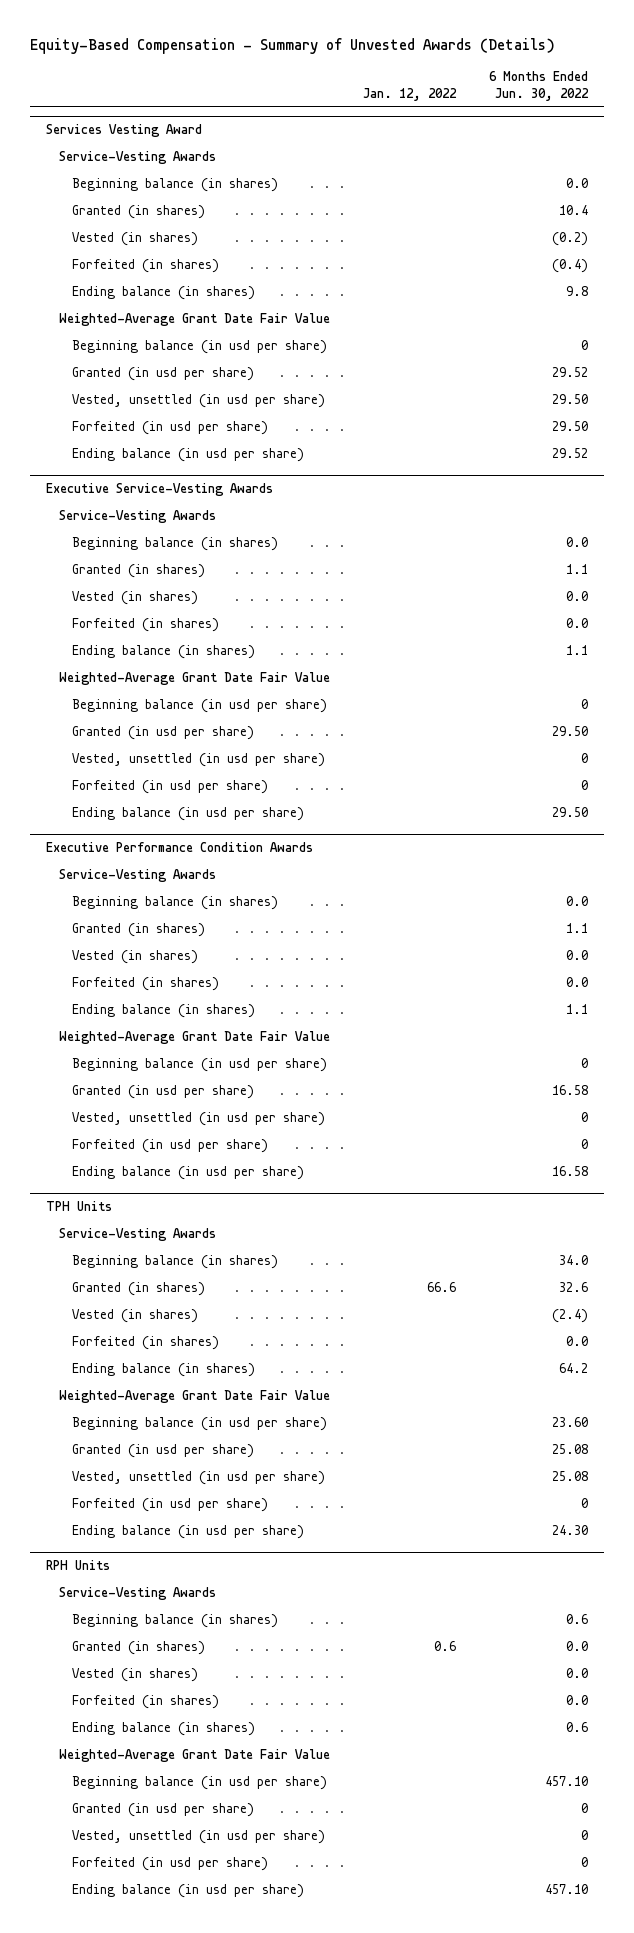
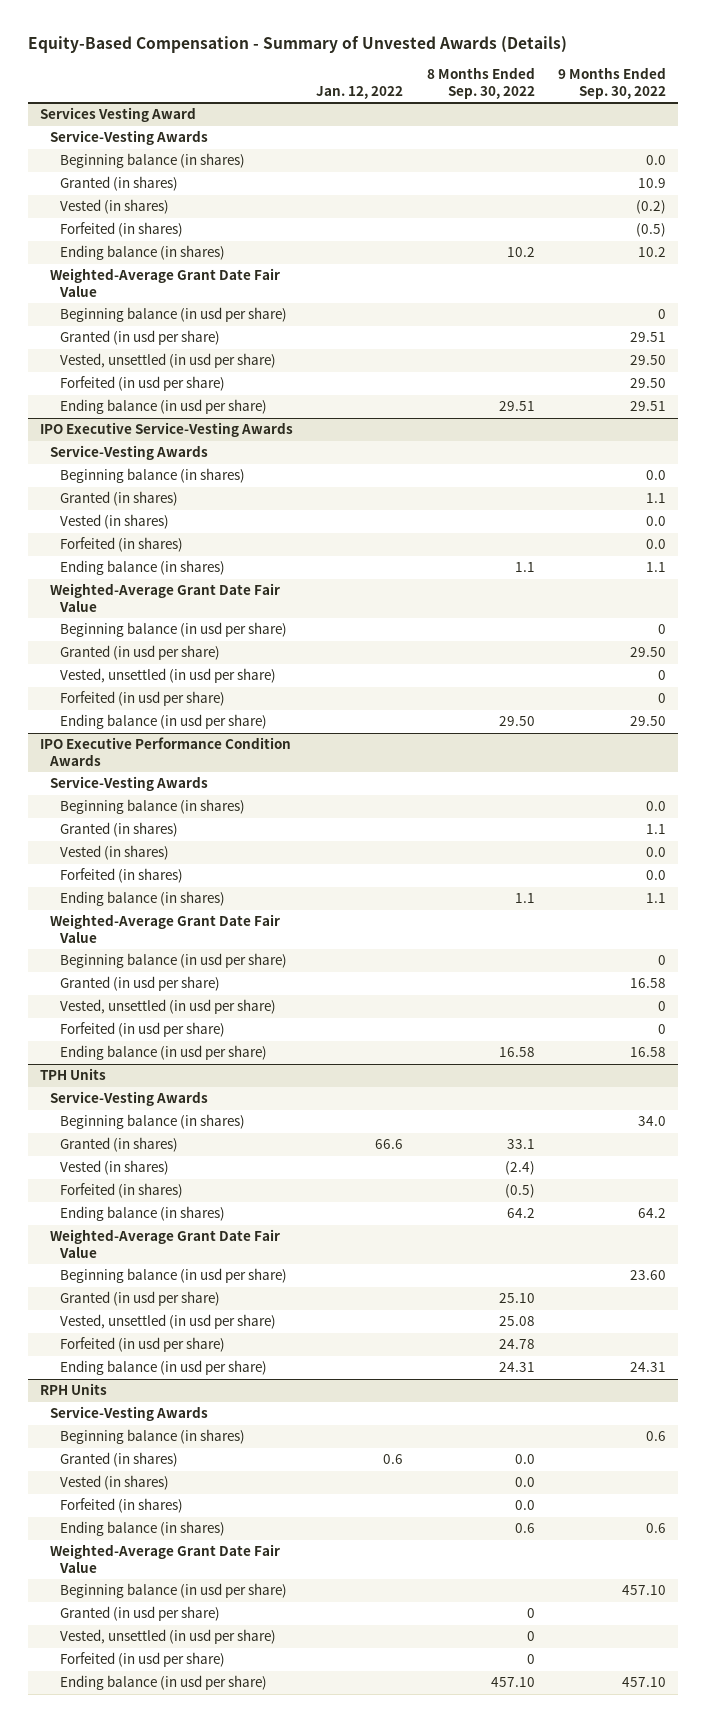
[488,71,589,101] 6 Months Ended Jun. 30, 2022 -> none
none -> [426,67,535,99] 8 Months Ended Sep. 30, 2022
none -> [558,67,667,99] 9 Months Ended Sep. 30, 2022
[46,483,274,497] Executive Service-Vesting Awards -> [39,422,293,438] IPO Executive Service-Vesting Awards
[46,842,314,853] Executive Performance Condition Awards -> [39,737,291,766] IPO Executive Performance Condition Awards

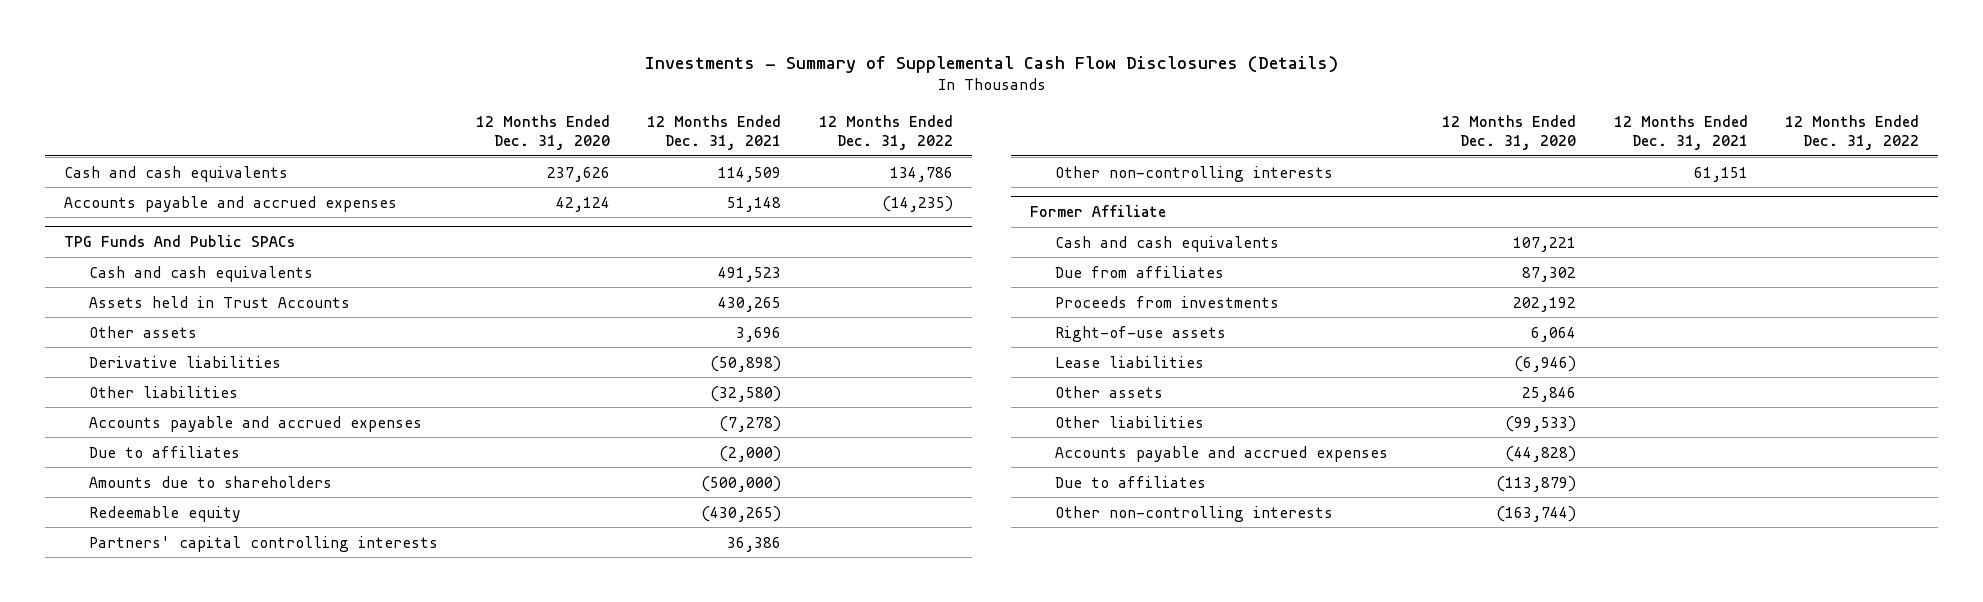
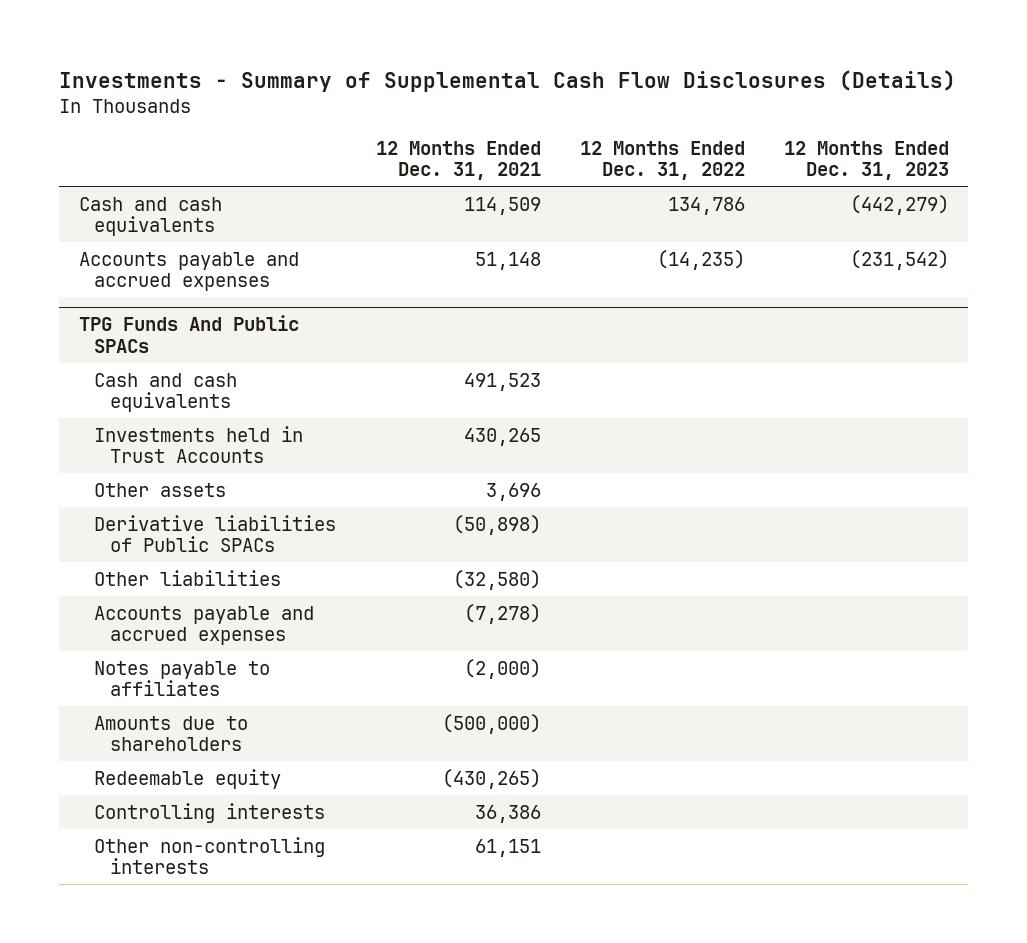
[475,114,610,150] 12 Months Ended Dec. 31, 2020 -> none
none -> [783,140,949,181] 12 Months Ended Dec. 31, 2023
[88,295,350,308] Assets held in Trust Accounts -> [94,425,304,464] Investments held in Trust Accounts
[88,355,281,368] Derivative liabilities -> [94,514,337,553] Derivative liabilities of Public SPACs
[88,445,240,458] Due to affiliates -> [94,660,271,697] Notes payable to affiliates
[88,535,438,552] Partners' capital controlling interests -> [94,802,326,823] Controlling interests
[1030,205,1167,218] Former Affiliate -> none
[1055,235,1280,252] Cash and cash equivalents -> none
[1055,265,1225,278] Due from affiliates -> none
[1055,295,1280,308] Proceeds from investments -> none
[1055,325,1227,342] Right-of-use assets -> none
[1055,355,1205,368] Lease liabilities -> none
[1055,385,1164,398] Other assets -> none
[1055,415,1205,428] Other liabilities -> none
[1055,445,1389,462] Accounts payable and accrued expenses -> none
[1055,475,1207,488] Due to affiliates -> none
[1055,505,1334,522] Other non-controlling interests -> none

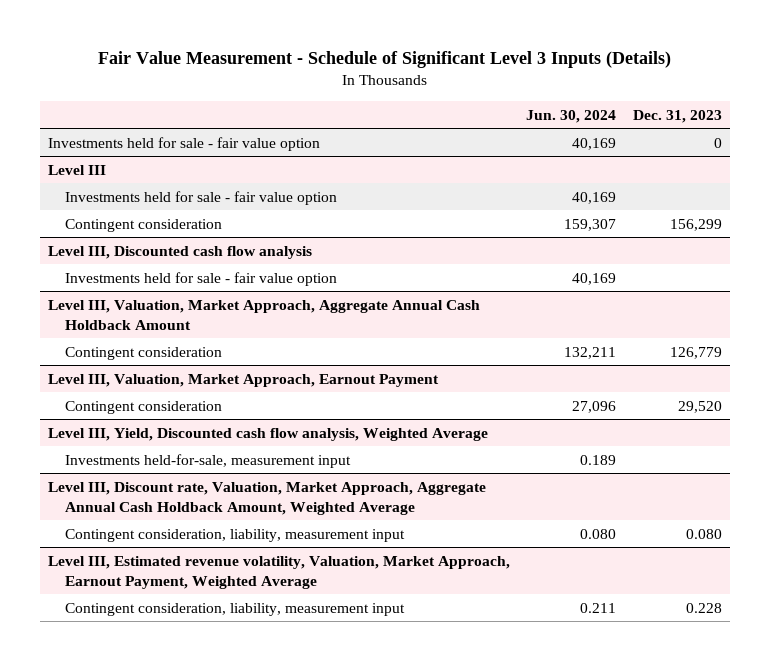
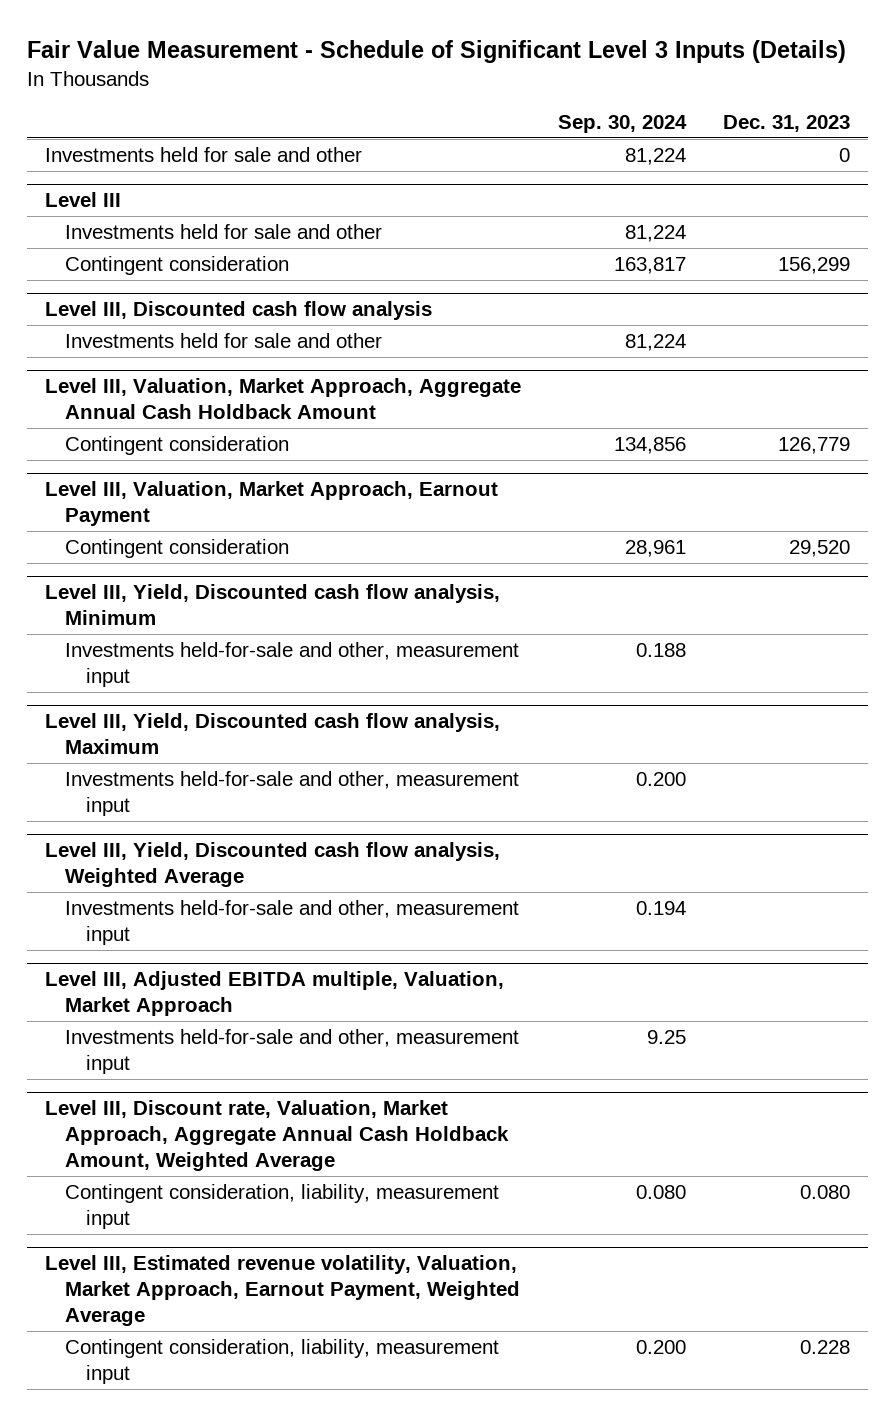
[526,109,617,123] Jun. 30, 2024 -> none
none -> [557,115,687,134] Sep. 30, 2024
[47,136,320,151] Investments held for sale - fair value option -> none
none -> [45,146,363,162] Investments held for sale and other
[64,190,337,205] Investments held for sale - fair value option -> none
none -> [65,223,383,239] Investments held for sale and other
[64,271,337,286] Investments held for sale - fair value option -> none
none -> [65,332,383,348] Investments held for sale and other
none -> [45,583,501,626] Level III, Yield, Discounted cash flow analysis, Minimum
none -> [65,641,520,688] Investments held-for-sale and other, measurement input
none -> [45,712,501,755] Level III, Yield, Discounted cash flow analysis, Maximum
none -> [65,770,520,817] Investments held-for-sale and other, measurement input
[64,453,351,468] Investments held-for-sale, measurement input -> [65,899,520,946] Investments held-for-sale and other, measurement input
none -> [45,970,505,1017] Level III, Adjusted EBITDA multiple, Valuation, Market Approach
none -> [65,1028,520,1075] Investments held-for-sale and other, measurement input

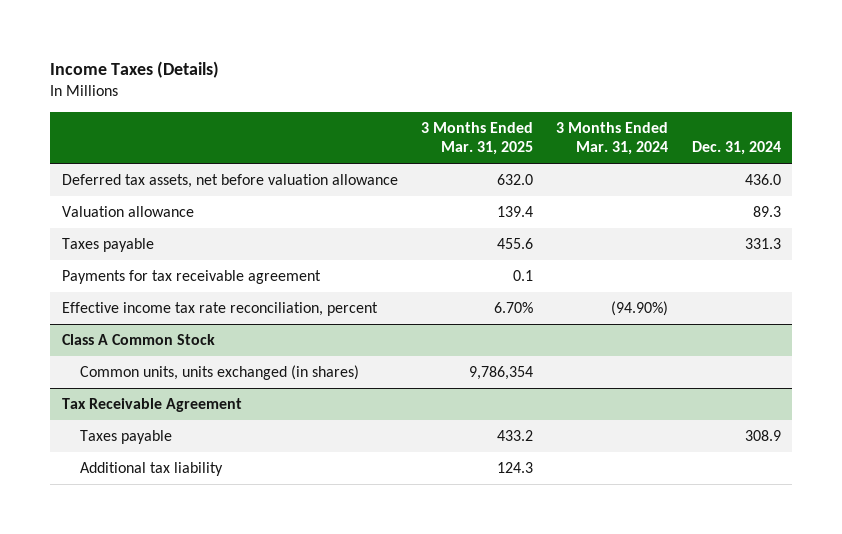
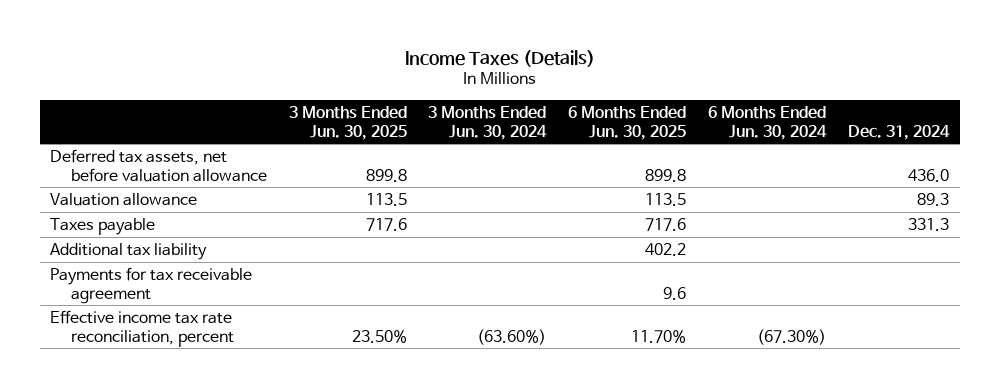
[420,121,533,156] 3 Months Ended Mar. 31, 2025 -> none
[556,121,669,156] 3 Months Ended Mar. 31, 2024 -> none
none -> [288,105,407,140] 3 Months Ended Jun. 30, 2025
none -> [428,105,548,140] 3 Months Ended Jun. 30, 2024
none -> [568,105,687,140] 6 Months Ended Jun. 30, 2025
none -> [707,105,827,140] 6 Months Ended Jun. 30, 2024
none -> [50,242,208,260] Additional tax liability
[61,334,215,346] Class A Common Stock -> none
[79,365,359,381] Common units, units exchanged (in shares) -> none
[61,398,242,413] Tax Receivable Agreement -> none
[79,430,172,445] Taxes payable -> none
[79,462,223,477] Additional tax liability -> none

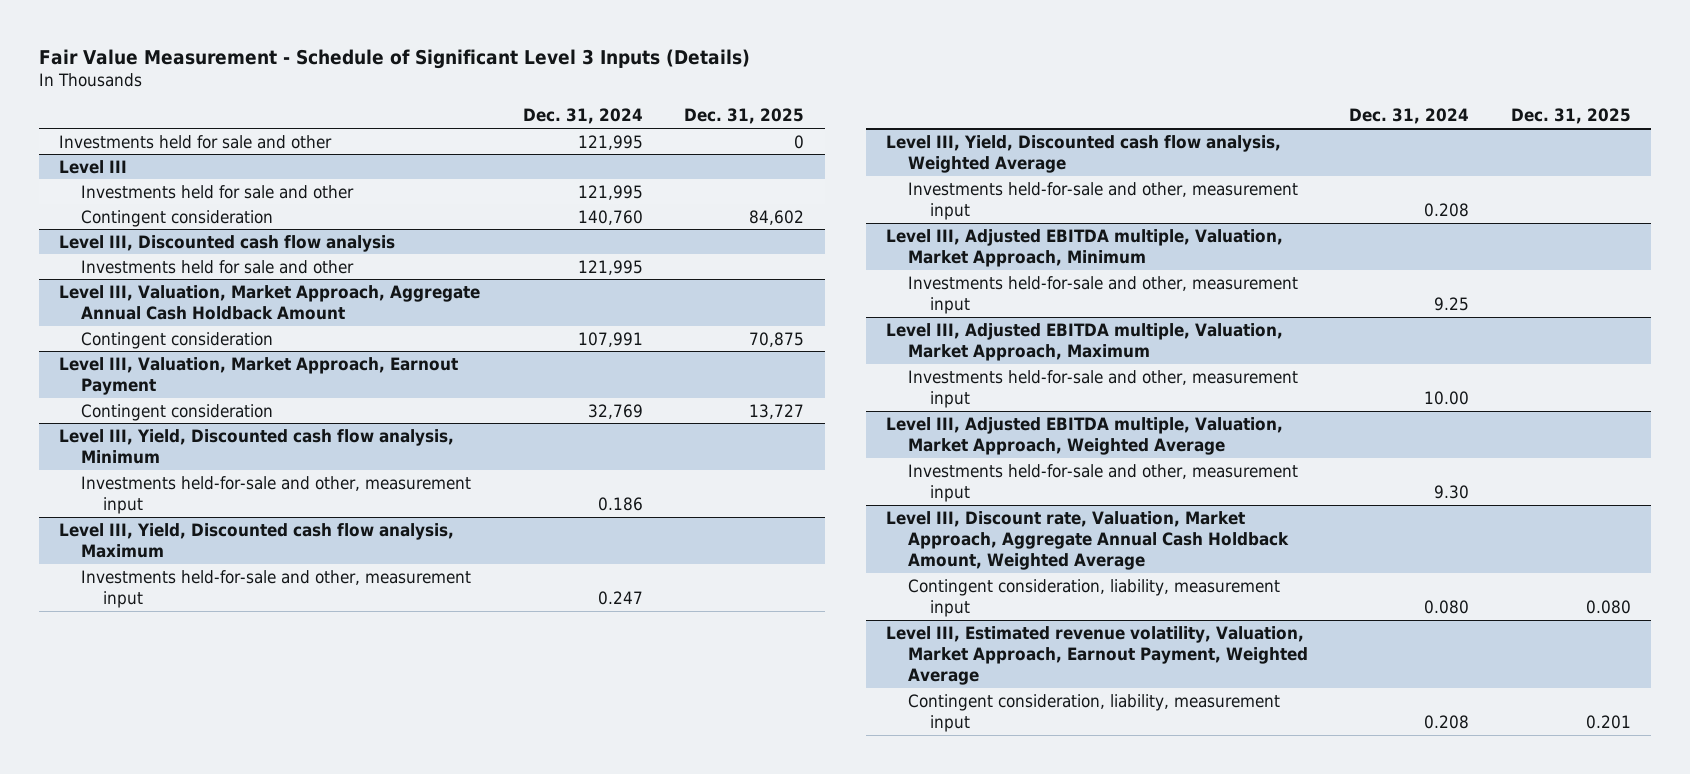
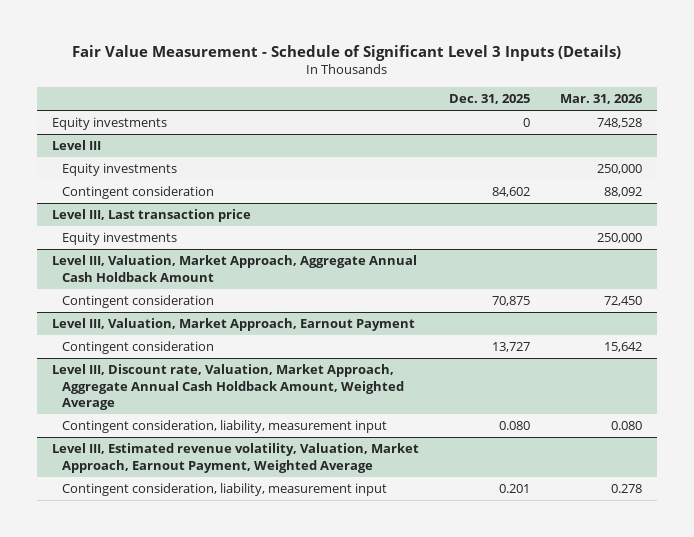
[522,108,643,125] Dec. 31, 2024 -> none
none -> [559,94,643,105] Mar. 31, 2026
[59,134,333,149] Investments held for sale and other -> none
none -> [51,117,167,131] Equity investments
[81,184,355,199] Investments held for sale and other -> none
none -> [62,163,178,177] Equity investments
[59,234,396,252] Level III, Discounted cash flow analysis -> none
[81,259,355,274] Investments held for sale and other -> none
none -> [51,209,251,223] Level III, Last transaction price
none -> [62,232,178,246] Equity investments
[59,428,455,464] Level III, Yield, Discounted cash flow analysis, Minimum -> none
[81,475,472,514] Investments held-for-sale and other, measurement input -> none
[59,522,455,558] Level III, Yield, Discounted cash flow analysis, Maximum -> none
[81,569,472,608] Investments held-for-sale and other, measurement input -> none
[886,134,1282,173] Level III, Yield, Discounted cash flow analysis, Weighted Average -> none
[908,181,1299,220] Investments held-for-sale and other, measurement input -> none
[886,228,1284,267] Level III, Adjusted EBITDA multiple, Valuation, Market Approach, Minimum -> none
[908,275,1299,314] Investments held-for-sale and other, measurement input -> none
[886,322,1284,361] Level III, Adjusted EBITDA multiple, Valuation, Market Approach, Maximum -> none
[908,369,1299,408] Investments held-for-sale and other, measurement input -> none
[886,416,1284,455] Level III, Adjusted EBITDA multiple, Valuation, Market Approach, Weighted Average -> none
[908,463,1299,502] Investments held-for-sale and other, measurement input -> none

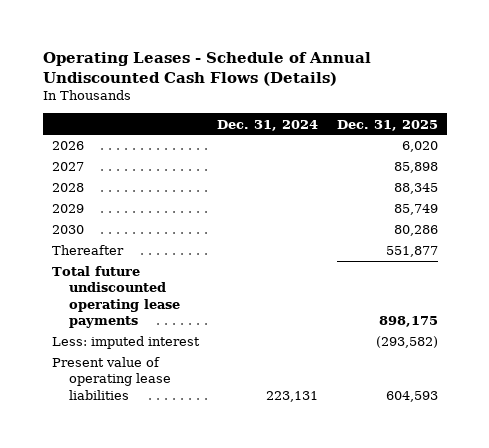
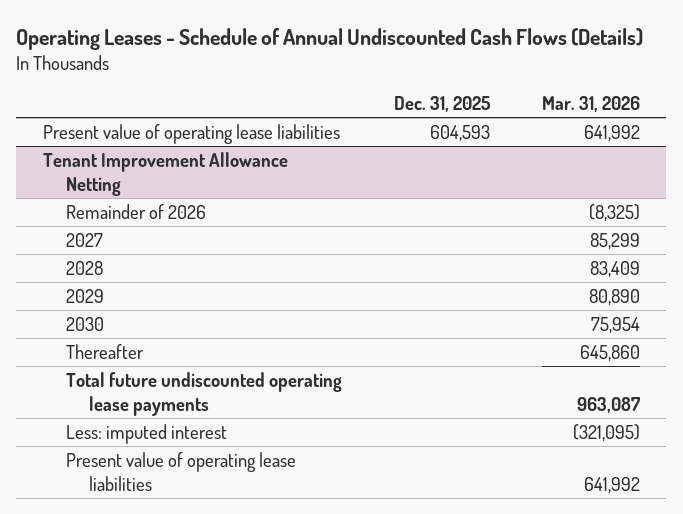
[217,119,319,131] Dec. 31, 2024 -> none
none -> [542,95,641,112] Mar. 31, 2026
[51,141,84,151] 2026 -> none
[51,162,84,172] 2027 -> none
[51,183,84,193] 2028 -> none
[51,204,84,214] 2029 -> none
[51,225,84,235] 2030 -> none
[51,245,124,256] Thereafter -> none
[51,266,181,329] Total future undiscounted operating lease payments -> none
[51,336,200,350] Less: imputed interest -> none
none -> [42,151,288,196] Tenant Improvement Allowance Netting
none -> [65,203,206,219] Remainder of 2026
none -> [65,232,103,247] 2027
none -> [65,260,103,275] 2028
none -> [65,288,104,303] 2029
none -> [65,316,104,331] 2030
none -> [65,343,144,359] Thereafter
none -> [65,371,342,416] Total future undiscounted operating lease payments
none -> [65,423,227,444] Less: imputed interest
none -> [65,451,296,491] Present value of operating lease liabilities

